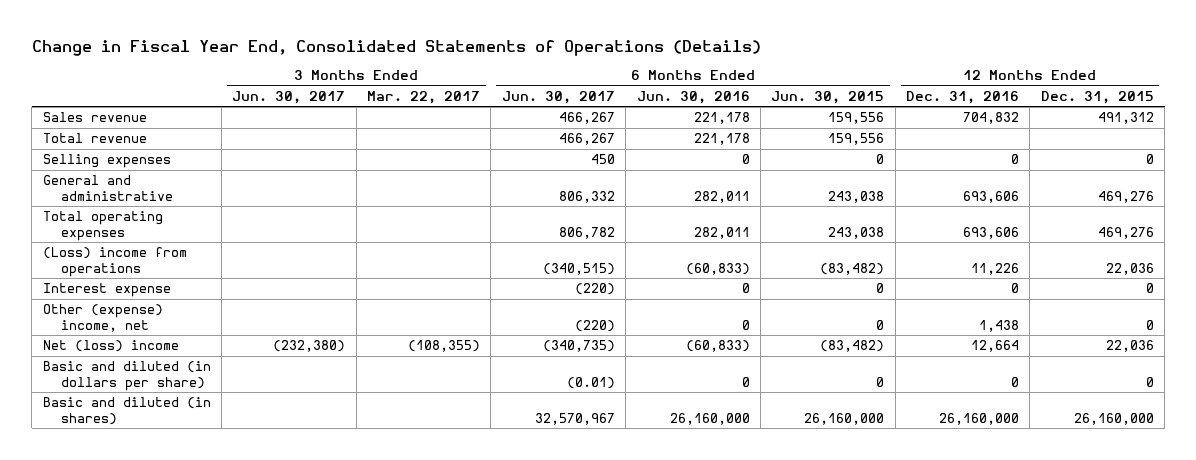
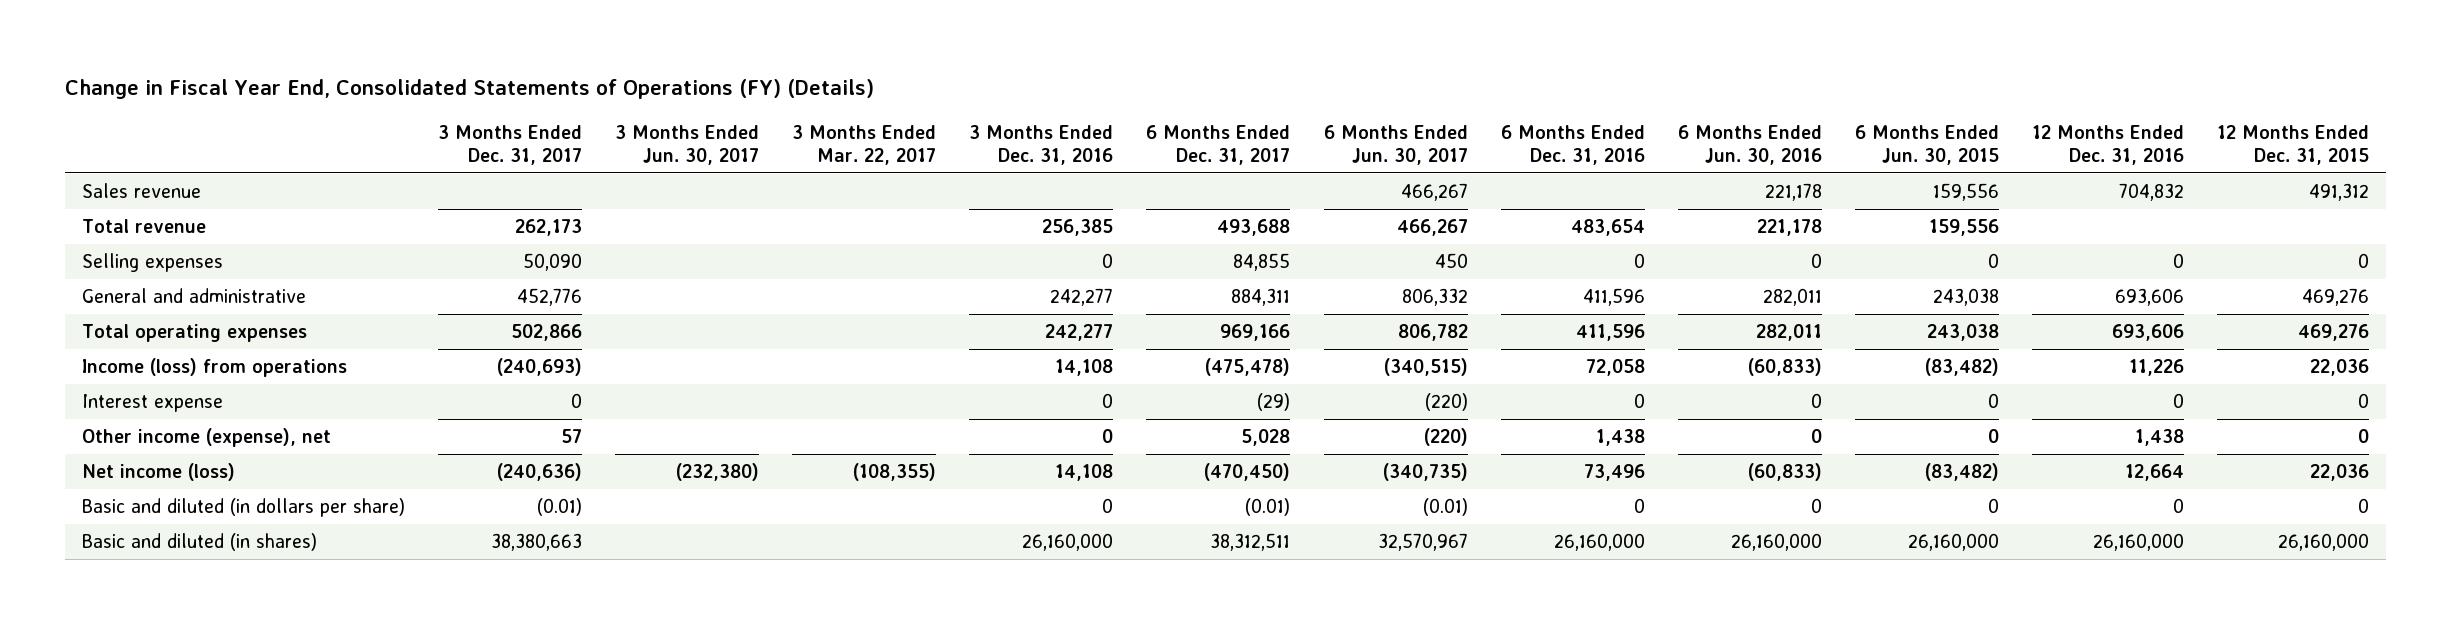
[31,39,761,56] Change in Fiscal Year End, Consolidated Statements of Operations (Details) -> [65,79,875,100] Change in Fiscal Year End, Consolidated Statements of Operations (FY) (Details)
none -> [437,124,582,165] 3 Months Ended Dec. 31, 2017
none -> [969,124,1114,165] 3 Months Ended Dec. 31, 2016
none -> [1146,124,1291,165] 6 Months Ended Dec. 31, 2017
none -> [1500,124,1645,165] 6 Months Ended Dec. 31, 2016
[42,247,187,277] (Loss) income from operations -> [81,358,347,378] Income (loss) from operations
[42,304,163,332] Other (expense) income, net -> [81,428,331,448] Other income (expense), net
[42,340,179,353] Net (loss) income -> [81,463,235,482] Net income (loss)

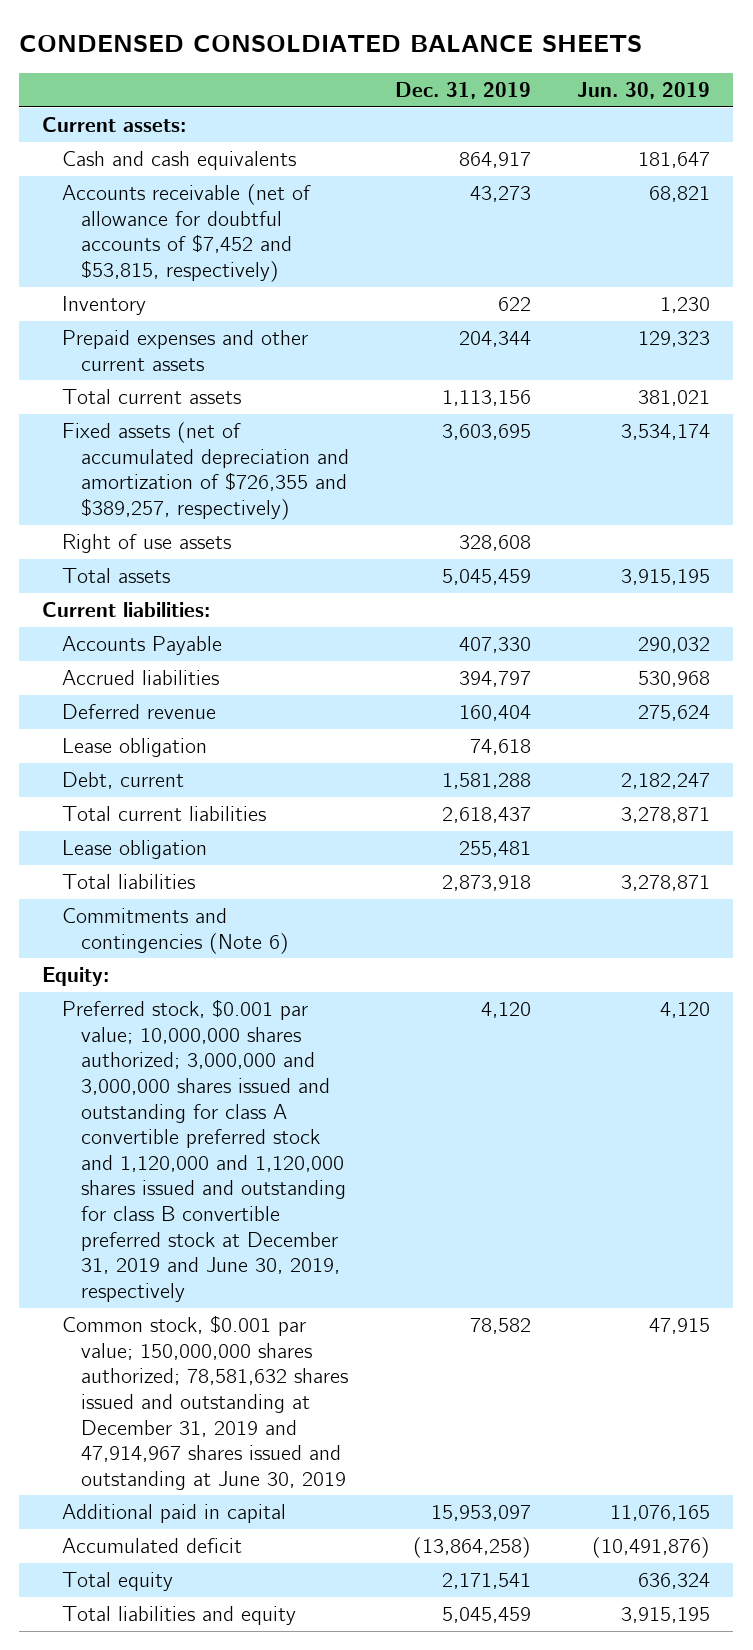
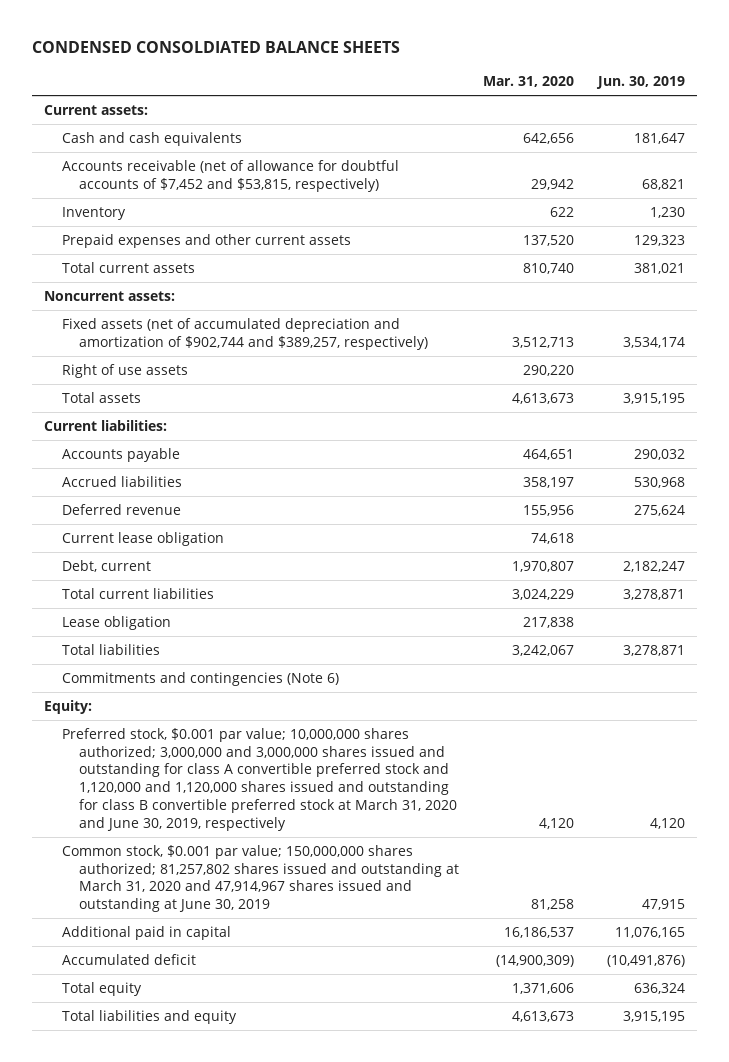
[395,82,532,100] Dec. 31, 2019 -> none
none -> [483,75,575,87] Mar. 31, 2020
none -> [44,290,176,301] Noncurrent assets:
[61,422,349,521] Fixed assets (net of accumulated depreciation and amortization of $726,355 and $389,257, respectively) -> [61,317,429,350] Fixed assets (net of accumulated depreciation and amortization of $902,744 and $389,257, respectively)
[61,636,222,656] Accounts Payable -> [61,447,180,462] Accounts payable
[61,738,207,758] Lease obligation -> [61,531,224,546] Current lease obligation
[61,999,346,1302] Preferred stock, $0.001 par value; 10,000,000 shares authorized; 3,000,000 and 3,000,000 shares issued and outstanding for class A convertible preferred stock and 1,120,000 and 1,120,000 shares issued and outstanding for class B convertible preferred stock at December 31, 2019 and June 30, 2019, respectively -> [61,727,458,831] Preferred stock, $0.001 par value; 10,000,000 shares authorized; 3,000,000 and 3,000,000 shares issued and outstanding for class A convertible preferred stock and 1,120,000 and 1,120,000 shares issued and outstanding for class B convertible preferred stock at March 31, 2020 and June 30, 2019, respectively
[61,1315,348,1490] Common stock, $0.001 par value; 150,000,000 shares authorized; 78,581,632 shares issued and outstanding at December 31, 2019 and 47,914,967 shares issued and outstanding at June 30, 2019 -> [61,844,460,913] Common stock, $0.001 par value; 150,000,000 shares authorized; 81,257,802 shares issued and outstanding at March 31, 2020 and 47,914,967 shares issued and outstanding at June 30, 2019

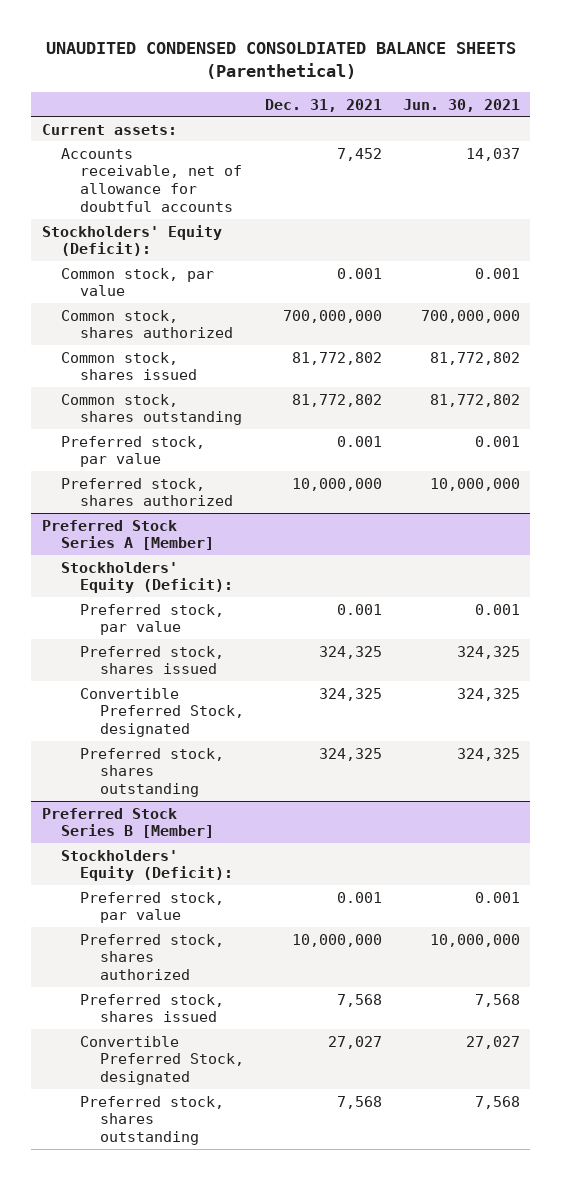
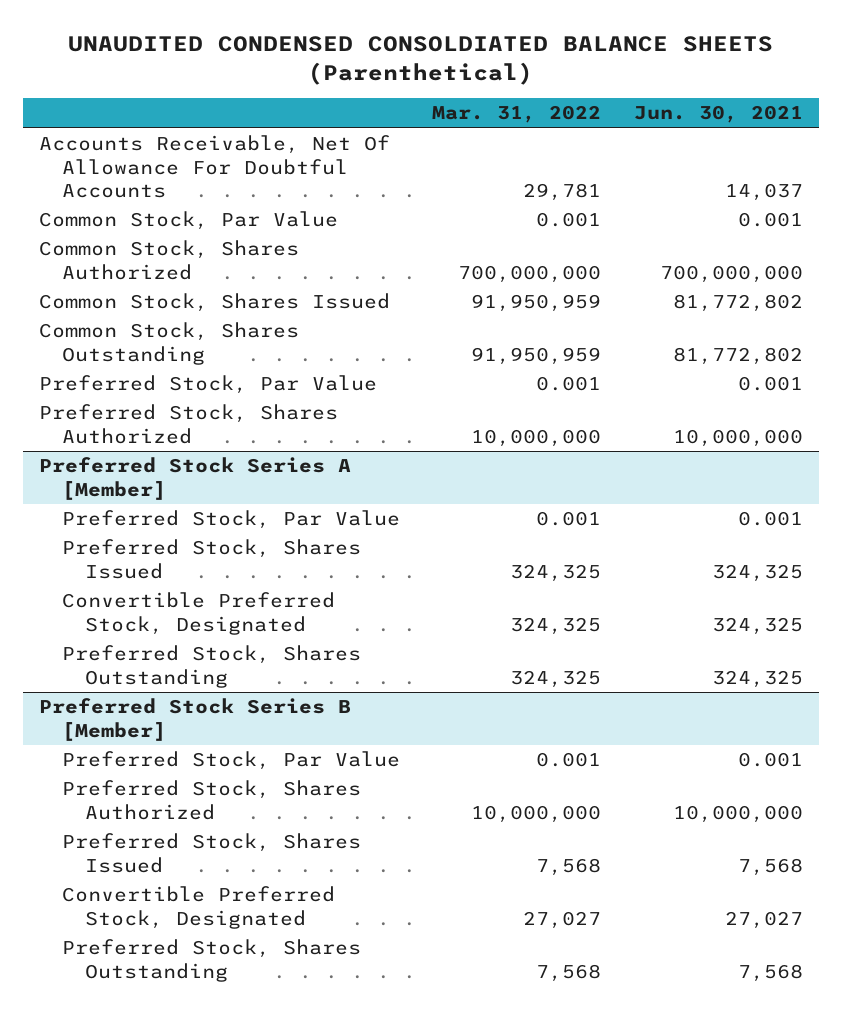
[264,98,382,112] Dec. 31, 2021 -> none
none -> [432,105,602,124] Mar. 31, 2022
[41,123,177,135] Current assets: -> none
[41,224,222,257] Stockholders' Equity (Deficit): -> none
[60,147,243,213] Accounts receivable, net of allowance for doubtful accounts -> [38,135,390,199] Accounts Receivable, Net Of Allowance For Doubtful Accounts
[60,267,214,297] Common stock, par value -> [38,211,338,231] Common Stock, Par Value
[60,309,234,339] Common stock, shares authorized -> [38,240,299,280] Common Stock, Shares Authorized
[60,351,198,381] Common stock, shares issued -> [38,293,390,313] Common Stock, Shares Issued
[60,393,243,426] Common stock, shares outstanding -> [38,322,299,365] Common Stock, Shares Outstanding
[60,435,205,468] Preferred stock, par value -> [38,375,377,395] Preferred Stock, Par Value
[60,477,234,507] Preferred stock, shares authorized -> [38,404,338,444] Preferred Stock, Shares Authorized
[60,561,234,594] Stockholders' Equity (Deficit): -> none
[80,603,225,636] Preferred stock, par value -> [61,510,400,530] Preferred Stock, Par Value
[80,645,225,675] Preferred stock, shares issued -> [61,539,361,579] Preferred Stock, Shares Issued
[80,687,244,738] Convertible Preferred Stock, designated -> [61,592,335,635] Convertible Preferred Stock, Designated
[80,747,225,798] Preferred stock, shares outstanding -> [61,645,361,688] Preferred Stock, Shares Outstanding
[60,849,234,882] Stockholders' Equity (Deficit): -> none
[80,891,225,924] Preferred stock, par value -> [61,751,400,771] Preferred Stock, Par Value
[80,933,225,981] Preferred stock, shares authorized -> [61,780,361,820] Preferred Stock, Shares Authorized
[80,993,225,1023] Preferred stock, shares issued -> [61,833,361,873] Preferred Stock, Shares Issued
[80,1035,244,1086] Convertible Preferred Stock, designated -> [61,886,335,929] Convertible Preferred Stock, Designated
[80,1095,225,1146] Preferred stock, shares outstanding -> [61,939,361,982] Preferred Stock, Shares Outstanding

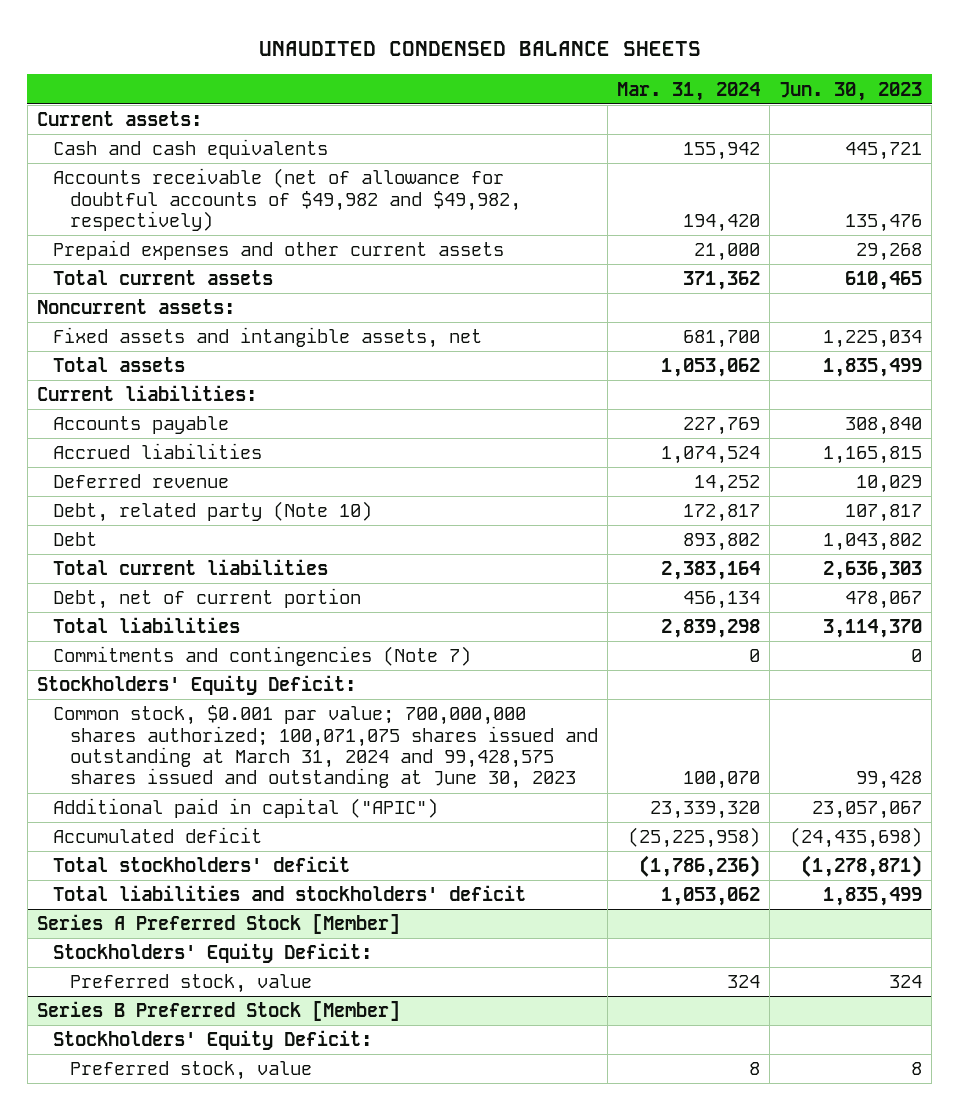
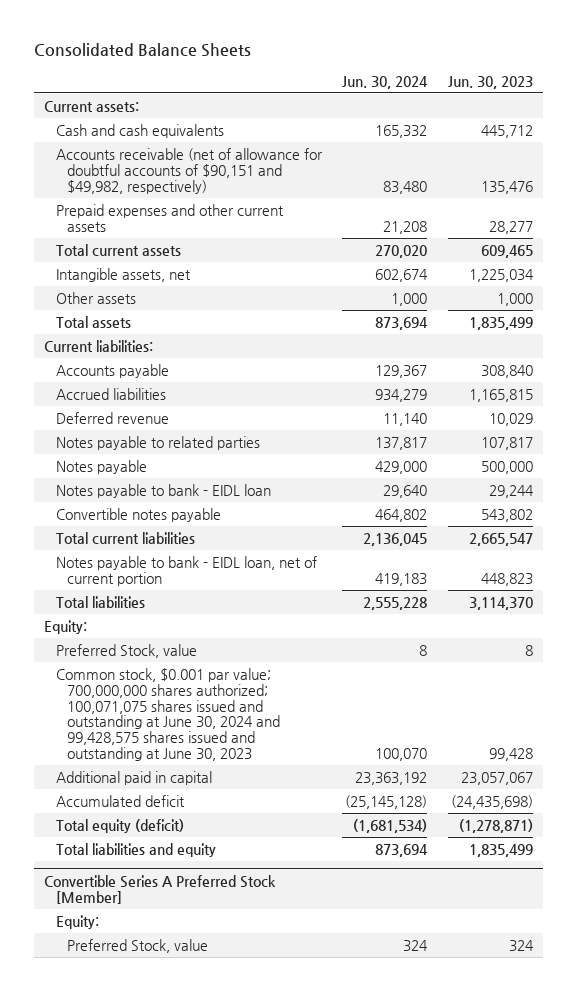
[258,40,701,56] UNAUDITED CONDENSED BALANCE SHEETS -> [33,43,251,58] Consolidated Balance Sheets
[617,81,761,101] Mar. 31, 2024 -> none
none -> [342,75,429,89] Jun. 30, 2024
[36,299,235,315] Noncurrent assets: -> none
[845,142,923,161] 445,721 -> [481,124,534,138] 445,712
[53,168,522,231] Accounts receivable (net of allowance for doubtful accounts of $49,982 and $49,982, respectively) -> [55,147,323,194] Accounts receivable (net of allowance for doubtful accounts of $90,151 and $49,982, respectively)
[856,243,923,262] 29,268 -> [489,220,534,234] 28,277
[845,271,923,291] 610,465 -> [481,244,534,258] 609,465
[53,327,483,349] Fixed assets and intangible assets, net -> [55,267,191,282] Intangible assets, net
none -> [55,291,136,304] Other assets
[53,532,98,547] Debt -> none
[53,588,362,610] Debt, net of current portion -> none
[53,501,373,523] Debt, related party (Note 10) -> [55,435,260,450] Notes payable to related parties
none -> [55,459,147,474] Notes payable
none -> [55,483,271,498] Notes payable to bank - EIDL loan
none -> [55,507,221,522] Convertible notes payable
[823,561,923,581] 2,636,303 -> [469,532,534,546] 2,665,547
none -> [55,555,317,586] Notes payable to bank - EIDL loan, net of current portion
[53,646,472,667] Commitments and contingencies (Note 7) -> none
[36,675,356,696] Stockholders' Equity Deficit: -> none
none -> [44,619,88,634] Equity:
none -> [55,643,197,658] Preferred Stock, value
[53,705,599,790] Common stock, $0.001 par value; 700,000,000 shares authorized; 100,071,075 shares issued and outstanding at March 31, 2024 and 99,428,575 shares issued and outstanding at June 30, 2023 -> [55,667,281,762] Common stock, $0.001 par value; 700,000,000 shares authorized; 100,071,075 shares issued and outstanding at June 30, 2024 and 99,428,575 shares issued and outstanding at June 30, 2023
[53,798,439,819] Additional paid in capital ("APIC") -> [55,770,212,785] Additional paid in capital
[53,943,373,964] Stockholders' Equity Deficit: -> none
[36,1001,400,1022] Series B Preferred Stock [Member] -> none
[53,1030,373,1051] Stockholders' Equity Deficit: -> none
[70,1061,313,1081] Preferred stock, value -> none
[53,856,351,873] Total stockholders' deficit -> [55,818,184,833] Total equity (deficit)
[53,885,527,902] Total liabilities and stockholders' deficit -> [55,842,216,857] Total liabilities and equity
[36,914,400,935] Series A Preferred Stock [Member] -> [44,874,277,904] Convertible Series A Preferred Stock [Member]
none -> [55,914,99,929] Equity:
[70,974,313,994] Preferred stock, value -> [67,938,209,953] Preferred Stock, value

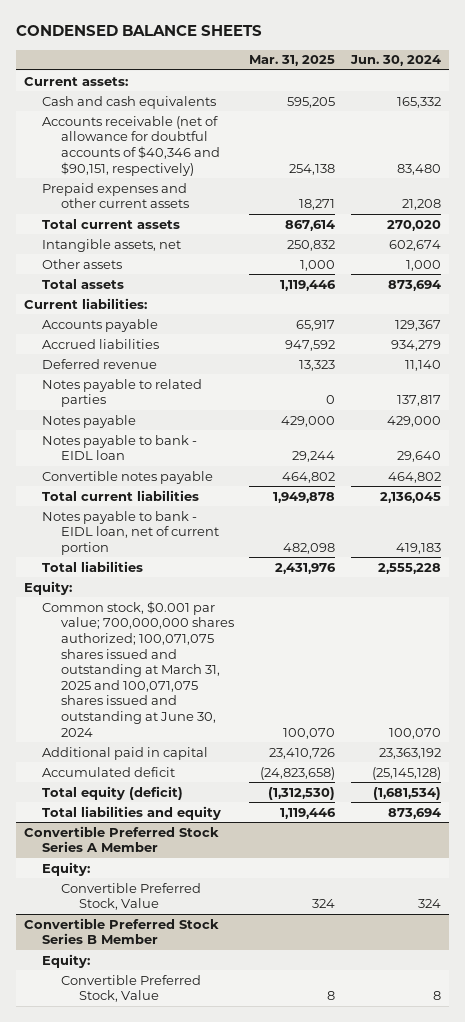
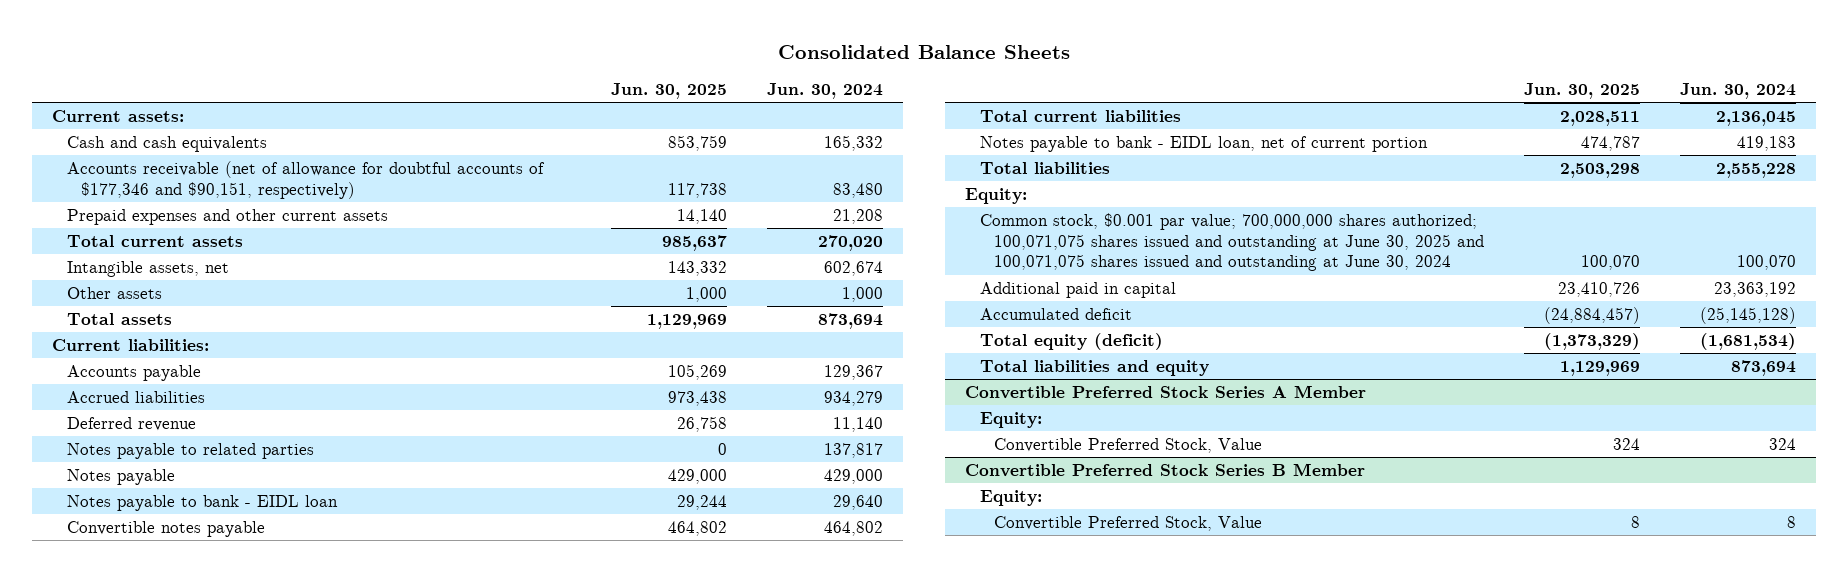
[15,25,262,37] CONDENSED BALANCE SHEETS -> [778,44,1071,59] Consolidated Balance Sheets
[249,55,336,67] Mar. 31, 2025 -> none
none -> [610,82,727,99] Jun. 30, 2025
[42,115,220,176] Accounts receivable (net of allowance for doubtful accounts of $40,346 and $90,151, respectively) -> [66,160,545,199] Accounts receivable (net of allowance for doubtful accounts of $177,346 and $90,151, respectively)
[42,600,234,737] Common stock, $0.001 par value; 700,000,000 shares authorized; 100,071,075 shares issued and outstanding at March 31, 2025 and 100,071,075 shares issued and outstanding at June 30, 2024 -> [979,212,1485,272] Common stock, $0.001 par value; 700,000,000 shares authorized; 100,071,075 shares issued and outstanding at June 30, 2025 and 100,071,075 shares issued and outstanding at June 30, 2024

